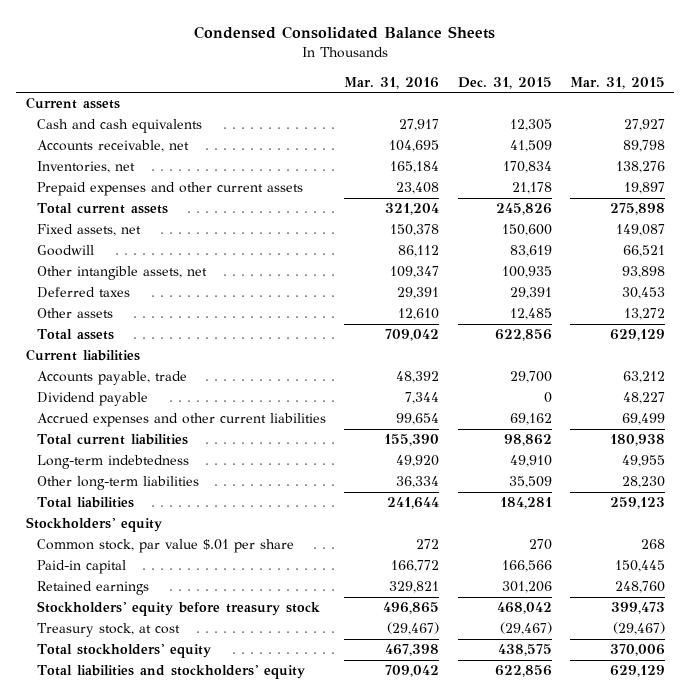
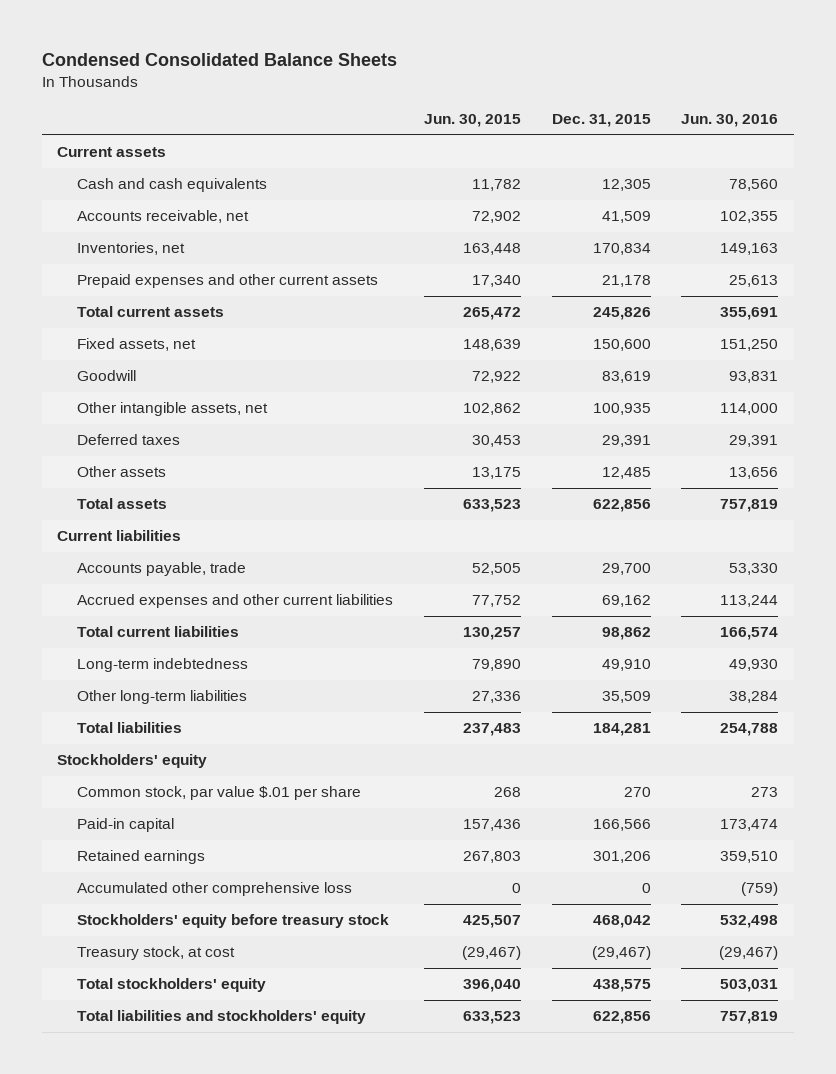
[344,76,440,89] Mar. 31, 2016 -> none
[569,76,665,89] Mar. 31, 2015 -> none
none -> [424,114,522,128] Jun. 30, 2015
none -> [681,114,779,128] Jun. 30, 2016
[36,392,148,407] Dividend payable -> none
none -> [77,882,353,897] Accumulated other comprehensive loss

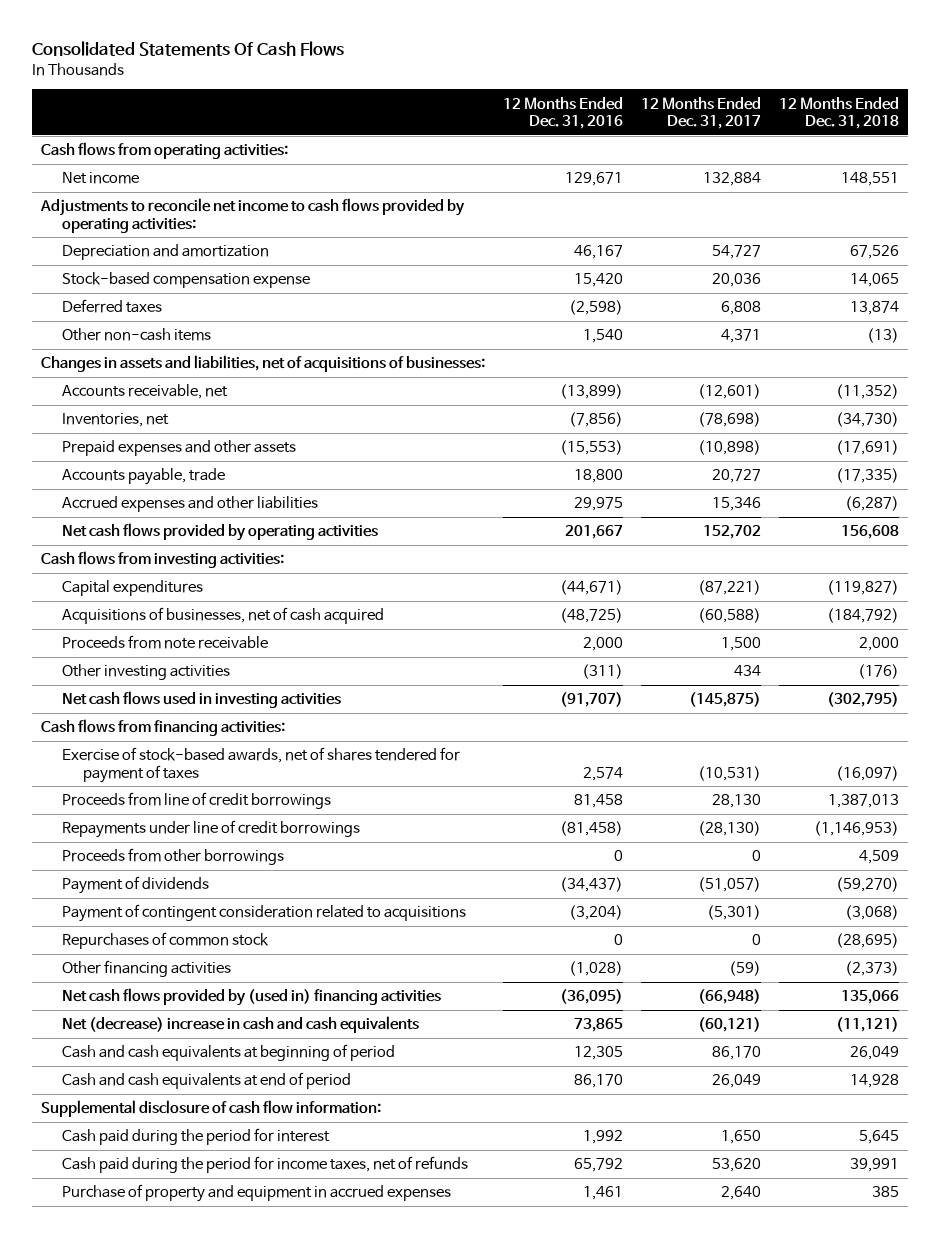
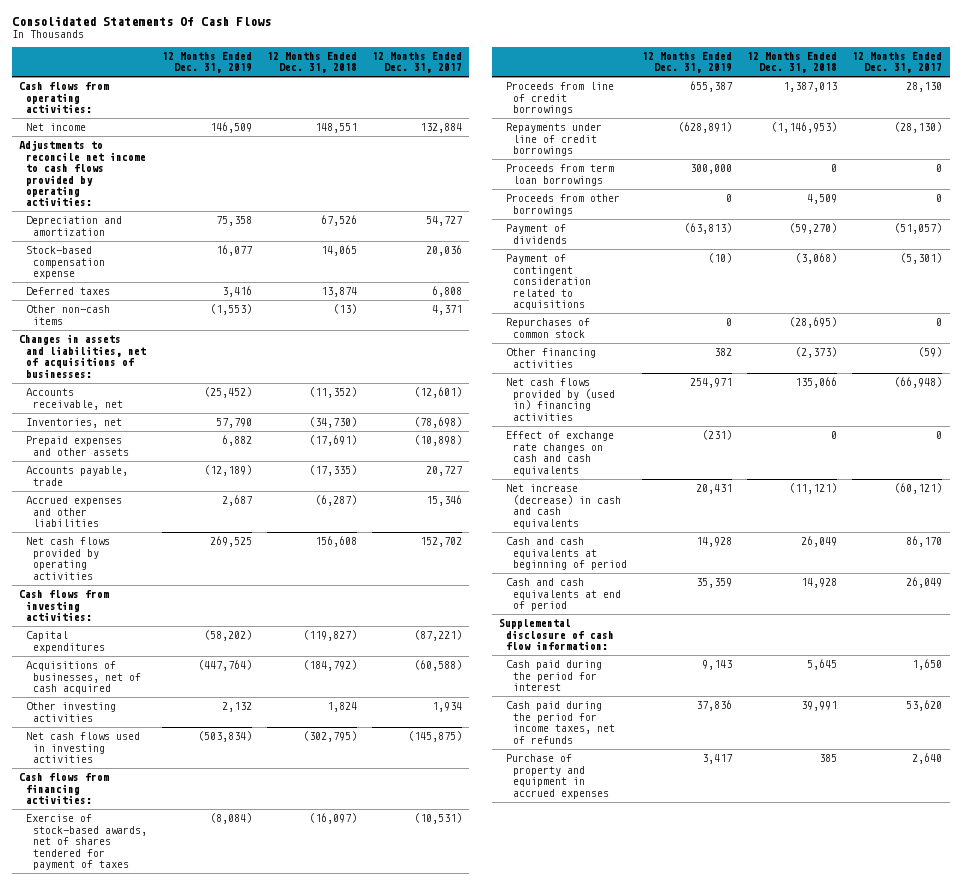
[502,96,623,130] 12 Months Ended Dec. 31, 2016 -> none
none -> [161,51,252,74] 12 Months Ended Dec. 31, 2019
[61,635,268,650] Proceeds from note receivable -> none
[734,665,762,677] 434 -> [431,702,462,713] 1,934
[858,664,900,680] (176) -> [326,702,357,713] 1,824
none -> [506,164,615,186] Proceeds from term loan borrowings
none -> [506,431,615,476] Effect of exchange rate changes on cash and cash equivalents
[61,1016,419,1034] Net (decrease) increase in cash and cash equivalents -> [506,484,622,529] Net increase (decrease) in cash and cash equivalents

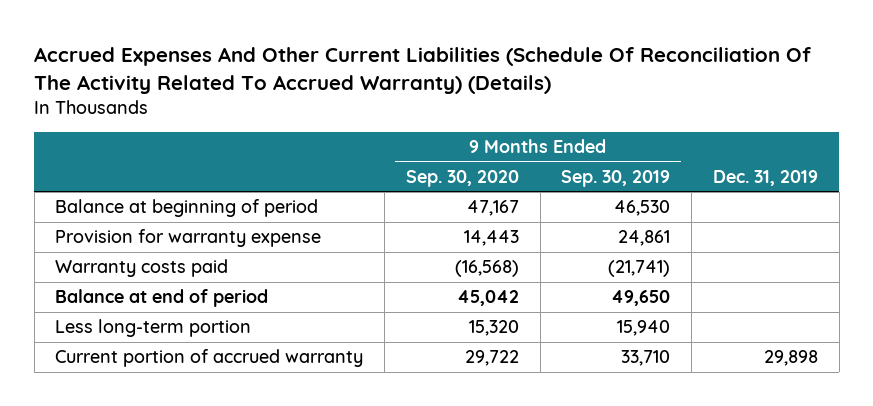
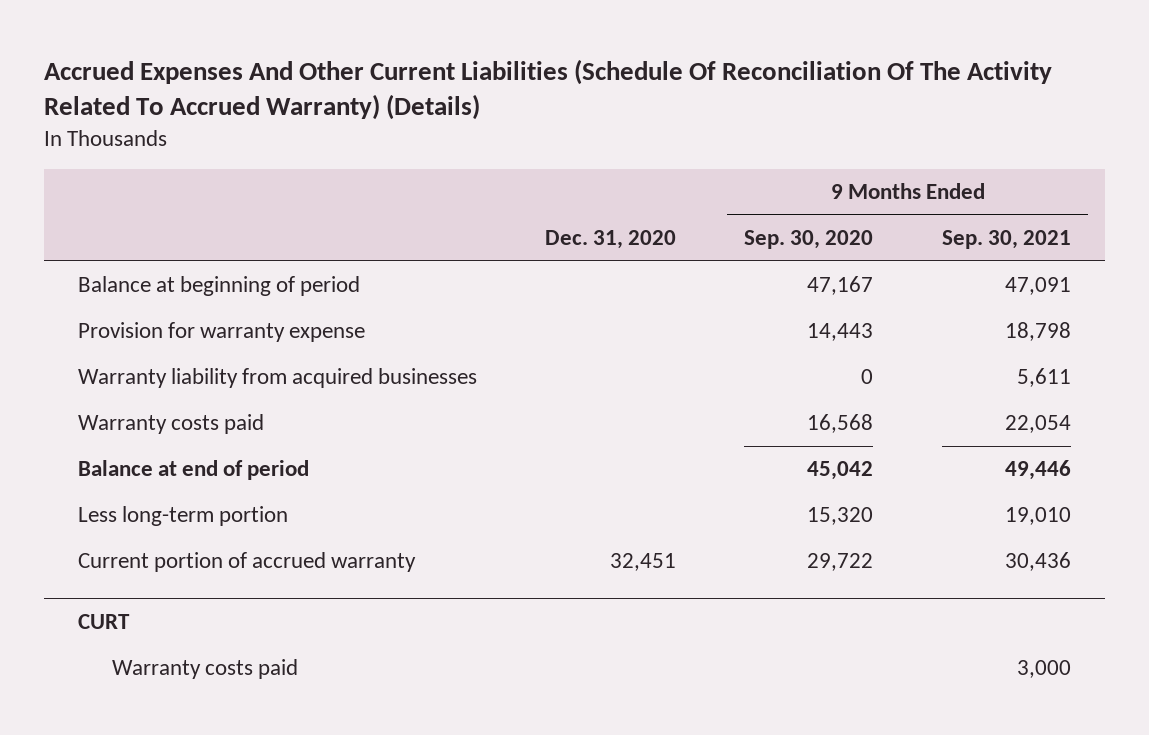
[561,169,671,187] Sep. 30, 2019 -> none
[712,169,818,186] Dec. 31, 2019 -> none
none -> [545,230,677,250] Dec. 31, 2020
none -> [941,230,1071,250] Sep. 30, 2021
none -> [78,368,478,389] Warranty liability from acquired businesses
[454,260,519,278] (16,568) -> [807,414,874,434] 16,568
none -> [78,614,131,630] CURT
none -> [111,659,298,680] Warranty costs paid

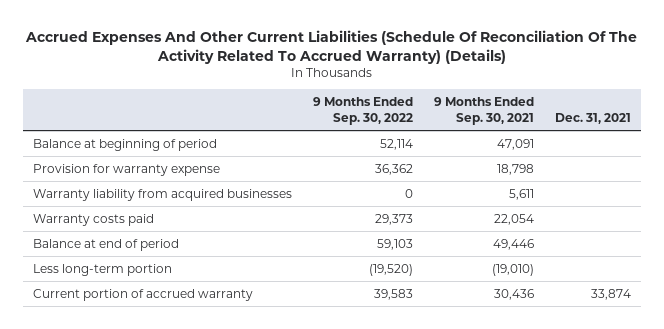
[545,230,677,250] Dec. 31, 2020 -> none
[744,230,874,250] Sep. 30, 2020 -> none
none -> [313,97,414,125] 9 Months Ended Sep. 30, 2022
none -> [555,112,632,124] Dec. 31, 2021
[1004,507,1071,526] 19,010 -> [492,263,535,276] (19,010)
[78,614,131,630] CURT -> none
[111,659,298,680] Warranty costs paid -> none

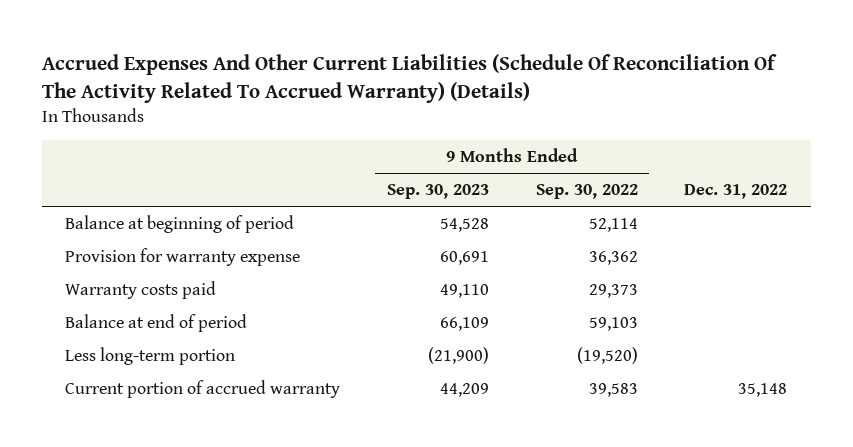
[434,97,535,125] 9 Months Ended Sep. 30, 2021 -> none
[555,112,632,124] Dec. 31, 2021 -> none
none -> [387,184,490,200] Sep. 30, 2023
none -> [684,184,788,200] Dec. 31, 2022
[33,188,293,201] Warranty liability from acquired businesses -> none

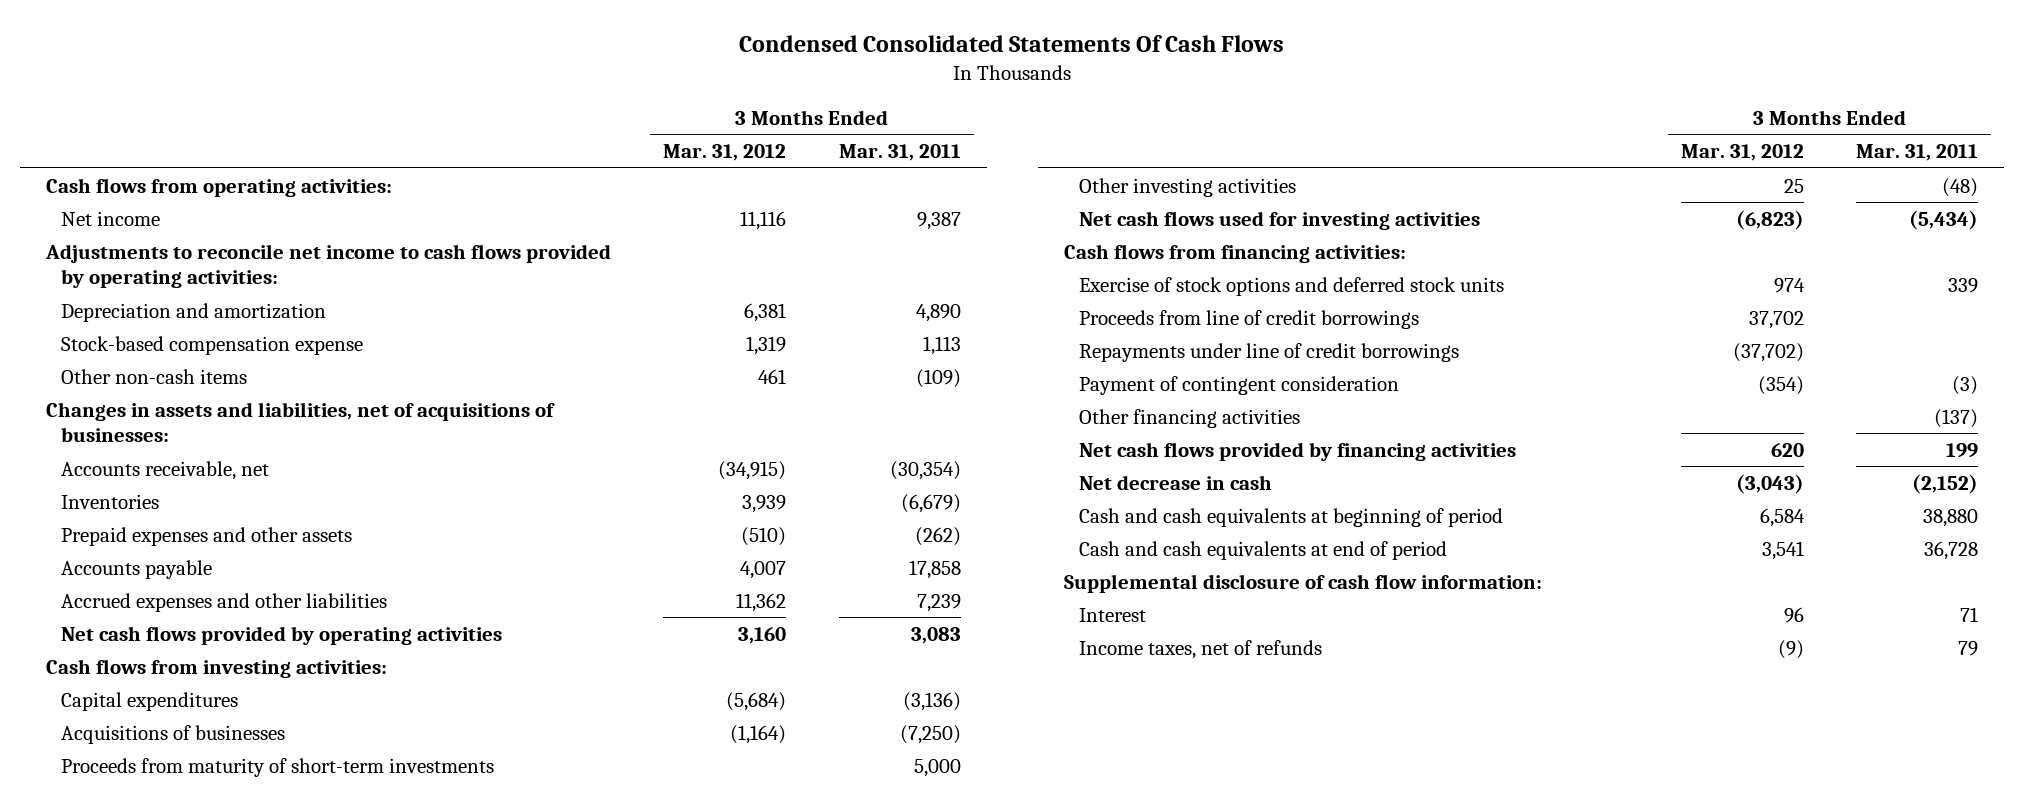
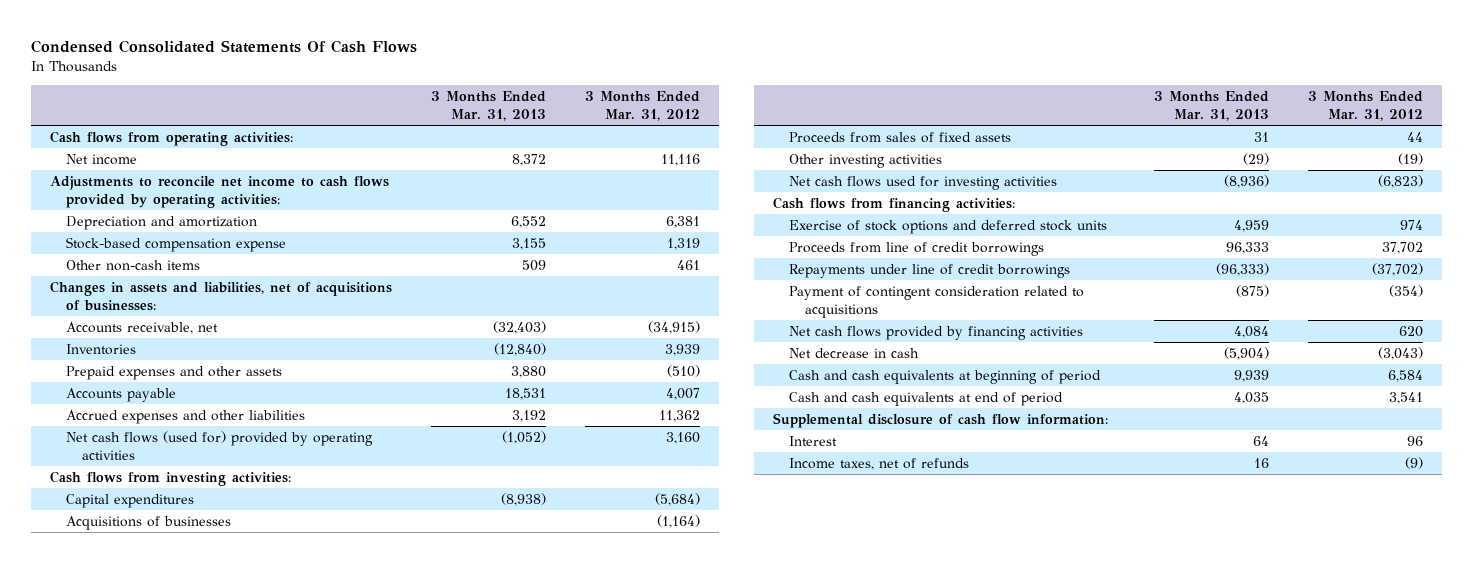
[838,144,961,162] Mar. 31, 2011 -> none
none -> [430,91,546,122] 3 Months Ended Mar. 31, 2013
[61,625,503,645] Net cash flows provided by operating activities -> [65,430,373,460] Net cash flows (used for) provided by operating activities
[61,757,495,777] Proceeds from maturity of short-term investments -> none
none -> [789,131,1012,143] Proceeds from sales of fixed assets
[1784,178,1805,193] 25 -> [1398,152,1424,165] (19)
[1079,408,1301,428] Other financing activities -> none
[1079,375,1400,395] Payment of contingent consideration -> [789,285,1085,318] Payment of contingent consideration related to acquisitions

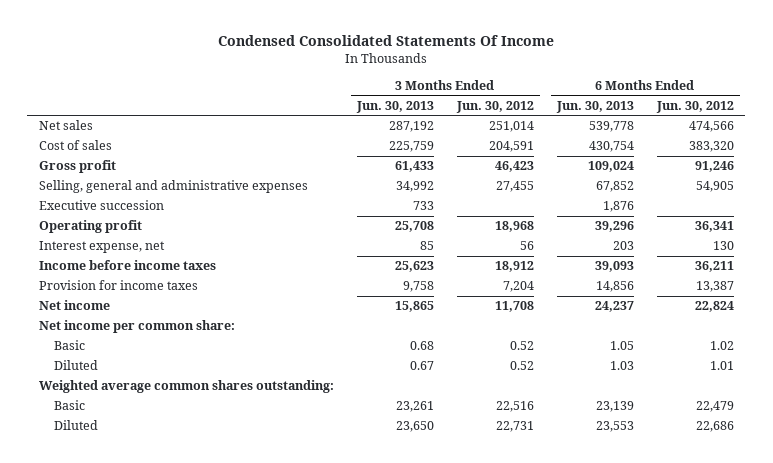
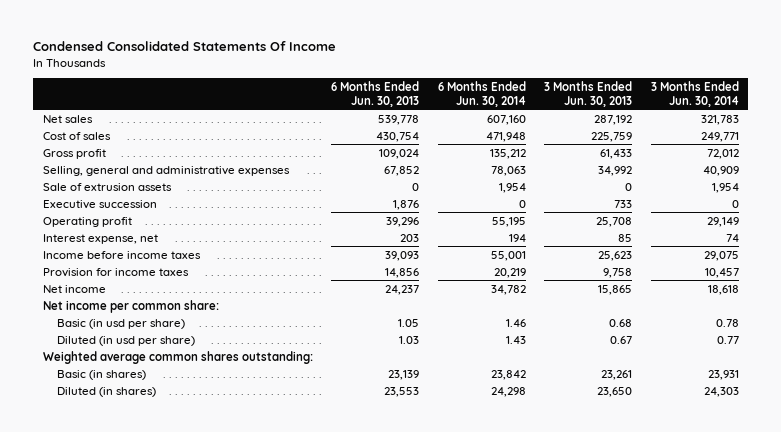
[455,100,534,113] Jun. 30, 2012 -> none
[655,100,734,113] Jun. 30, 2012 -> none
none -> [437,80,526,107] 6 Months Ended Jun. 30, 2014
none -> [650,80,739,107] 3 Months Ended Jun. 30, 2014
none -> [42,182,172,191] Sale of extrusion assets
[53,340,85,351] Basic -> [57,318,186,329] Basic (in usd per share)
[53,360,98,371] Diluted -> [57,335,196,346] Diluted (in usd per share)
[53,400,85,411] Basic -> [57,369,147,380] Basic (in shares)
[53,420,98,431] Diluted -> [57,386,157,397] Diluted (in shares)

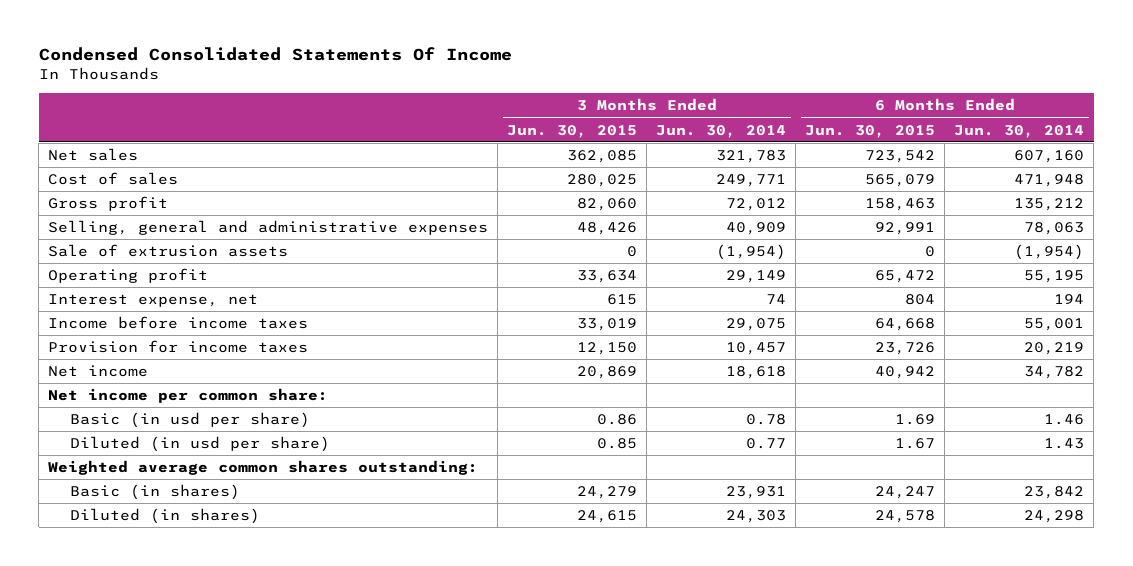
[331,80,420,107] 6 Months Ended Jun. 30, 2013 -> none
[544,80,633,107] 3 Months Ended Jun. 30, 2013 -> none
none -> [507,124,638,138] Jun. 30, 2015
none -> [805,124,936,138] Jun. 30, 2015
[42,199,157,209] Executive succession -> none
[498,182,526,193] 1,954 -> [1014,244,1085,261] (1,954)
[711,182,739,193] 1,954 -> [716,244,787,261] (1,954)

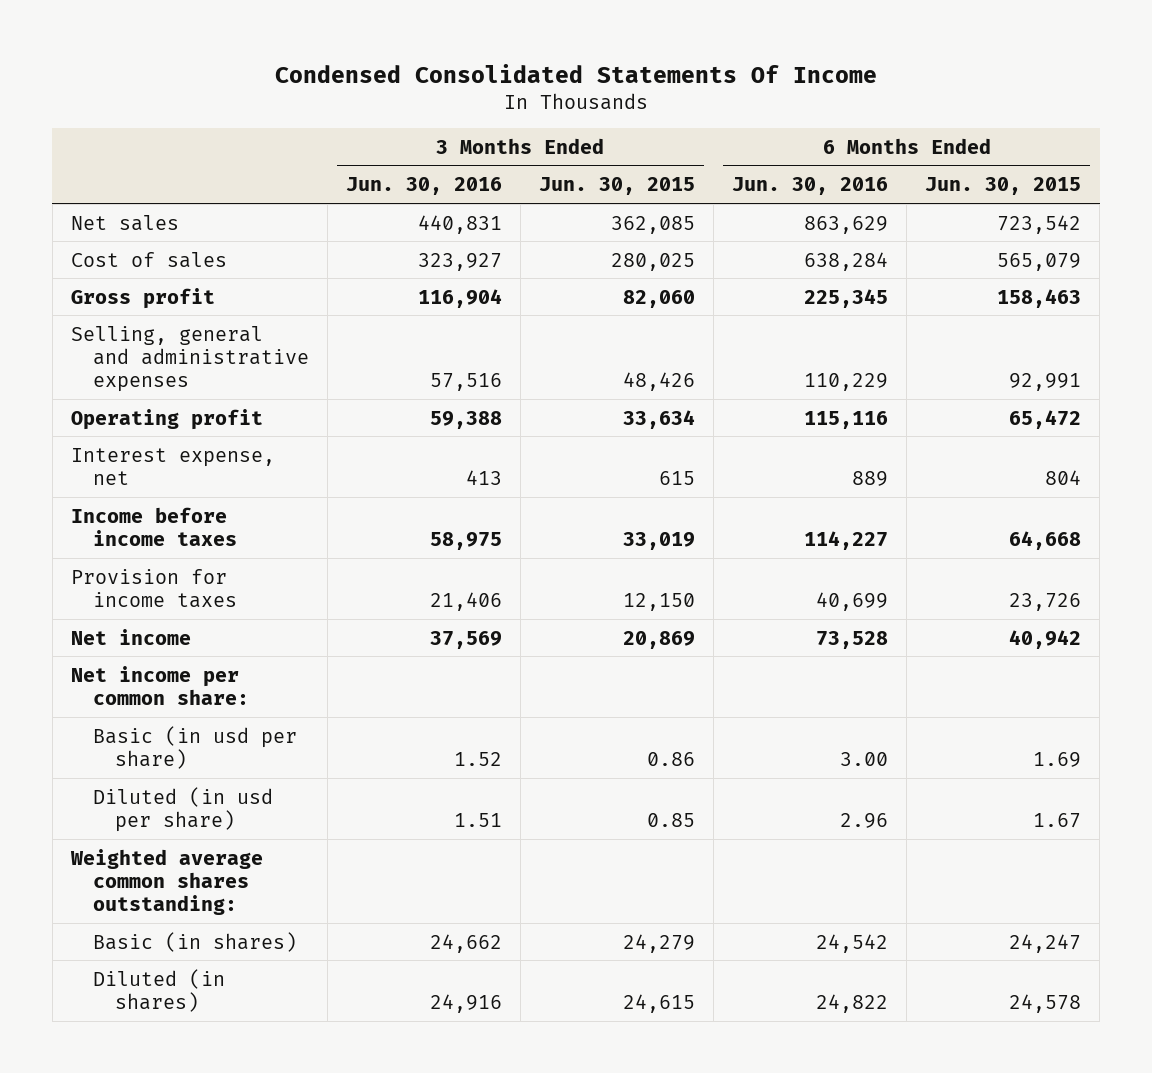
[656,124,787,138] Jun. 30, 2014 -> none
[954,124,1085,138] Jun. 30, 2014 -> none
none -> [345,177,502,196] Jun. 30, 2016
none -> [732,177,889,196] Jun. 30, 2016
[48,244,289,258] Sale of extrusion assets -> none

